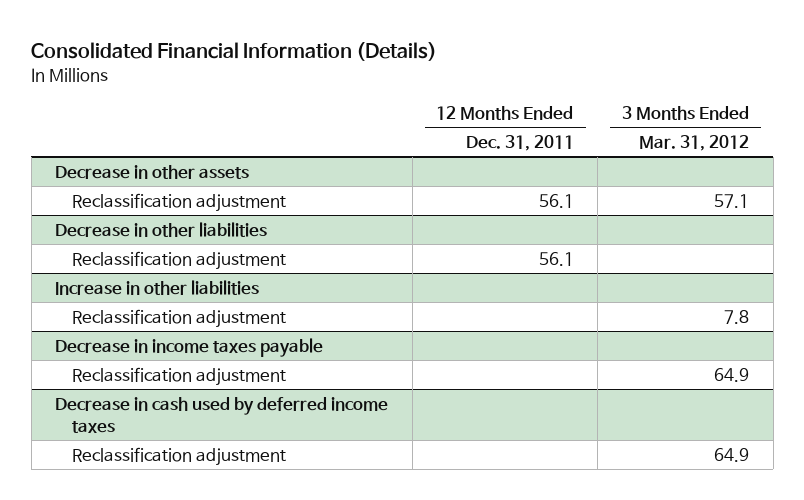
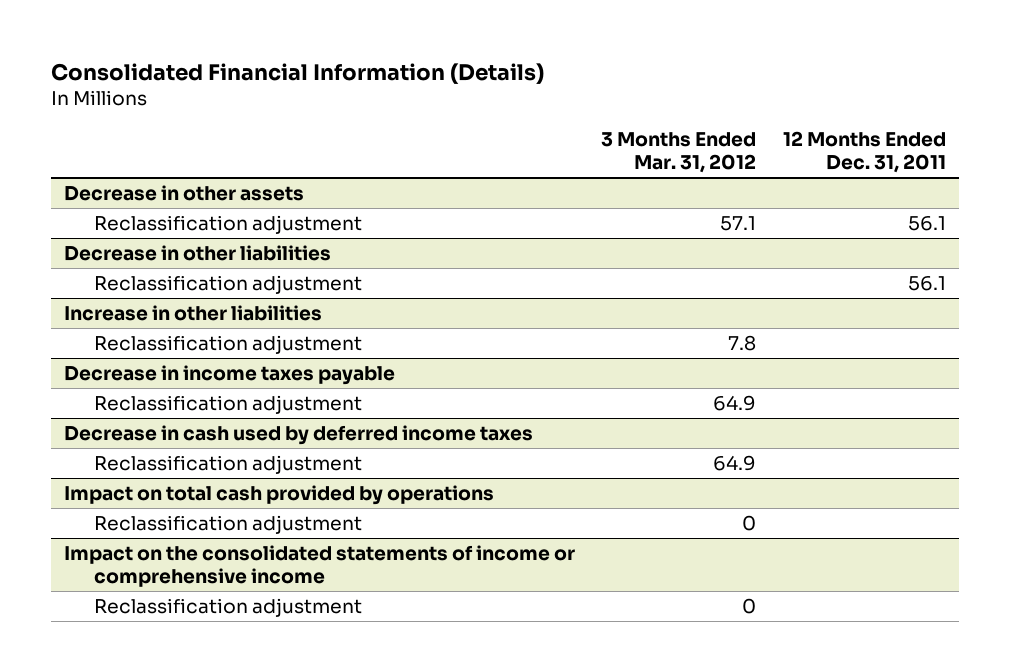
none -> [64,484,495,505] Impact on total cash provided by operations
none -> [93,514,362,534] Reclassification adjustment
none -> [64,544,576,587] Impact on the consolidated statements of income or comprehensive income
none -> [93,597,362,617] Reclassification adjustment

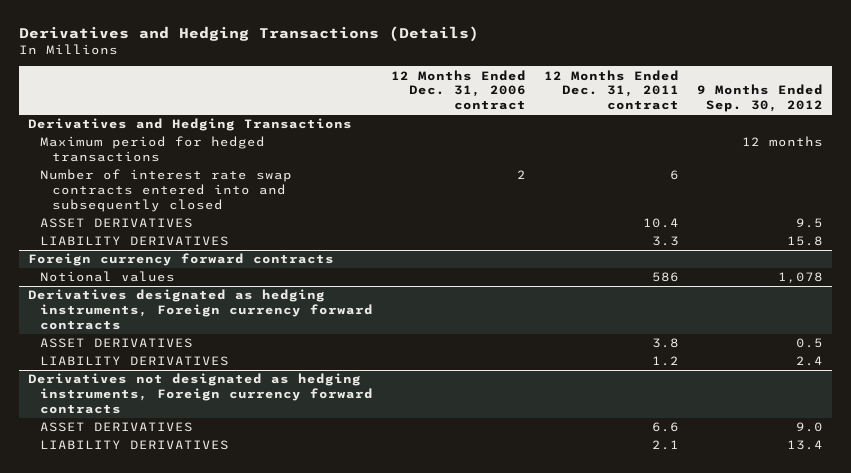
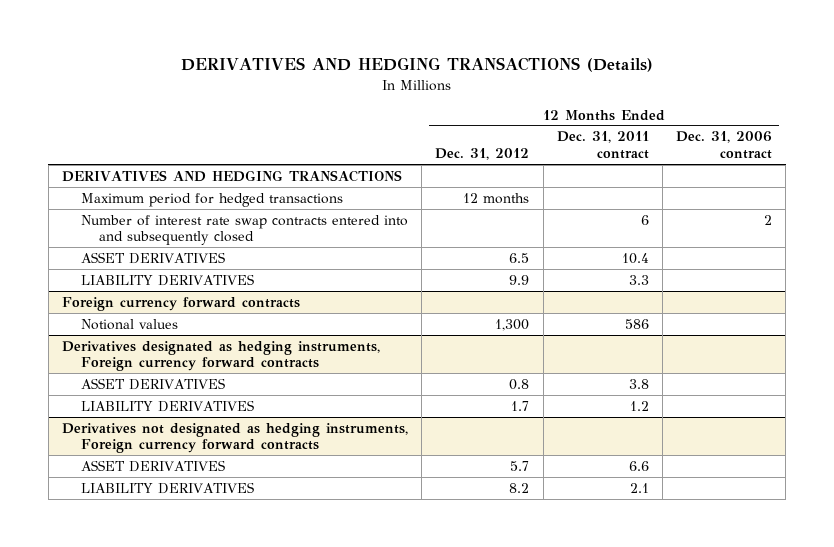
[19,25,480,42] Derivatives and Hedging Transactions (Details) -> [181,57,654,73] DERIVATIVES AND HEDGING TRANSACTIONS (Details)
[696,84,823,113] 9 Months Ended Sep. 30, 2012 -> none
none -> [435,148,530,161] Dec. 31, 2012
[28,118,353,132] Derivatives and Hedging Transactions -> [62,169,403,182] DERIVATIVES AND HEDGING TRANSACTIONS

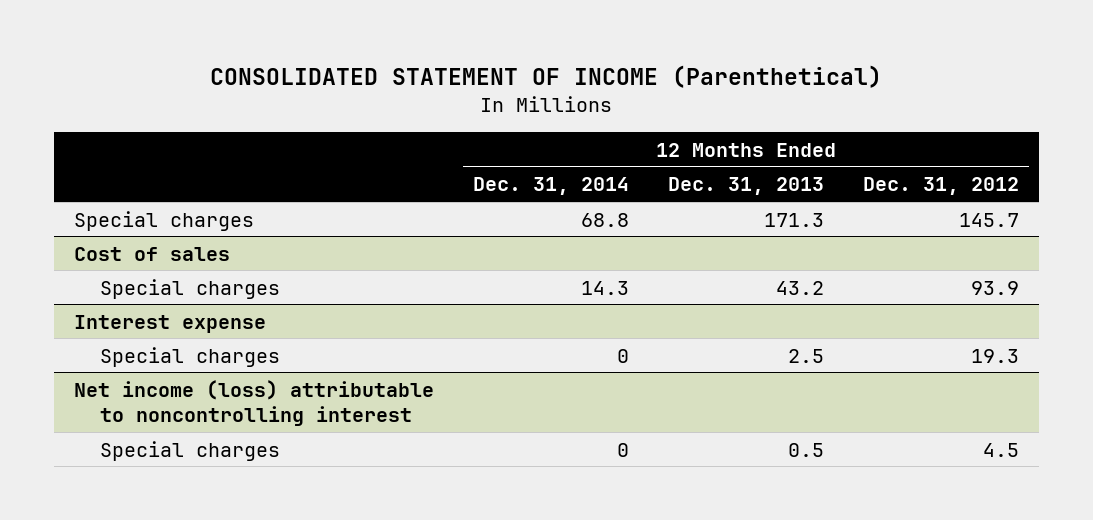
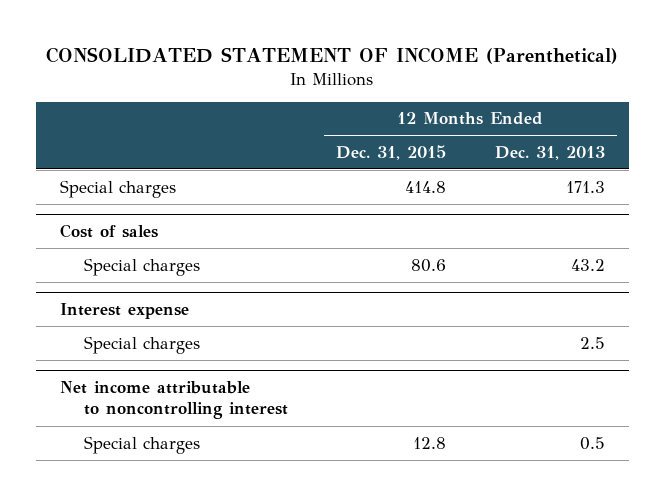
[472,177,629,196] Dec. 31, 2014 -> none
[863,177,1020,196] Dec. 31, 2012 -> none
none -> [336,144,447,160] Dec. 31, 2015
[73,379,434,427] Net income (loss) attributable to noncontrolling interest -> [60,381,288,420] Net income attributable to noncontrolling interest

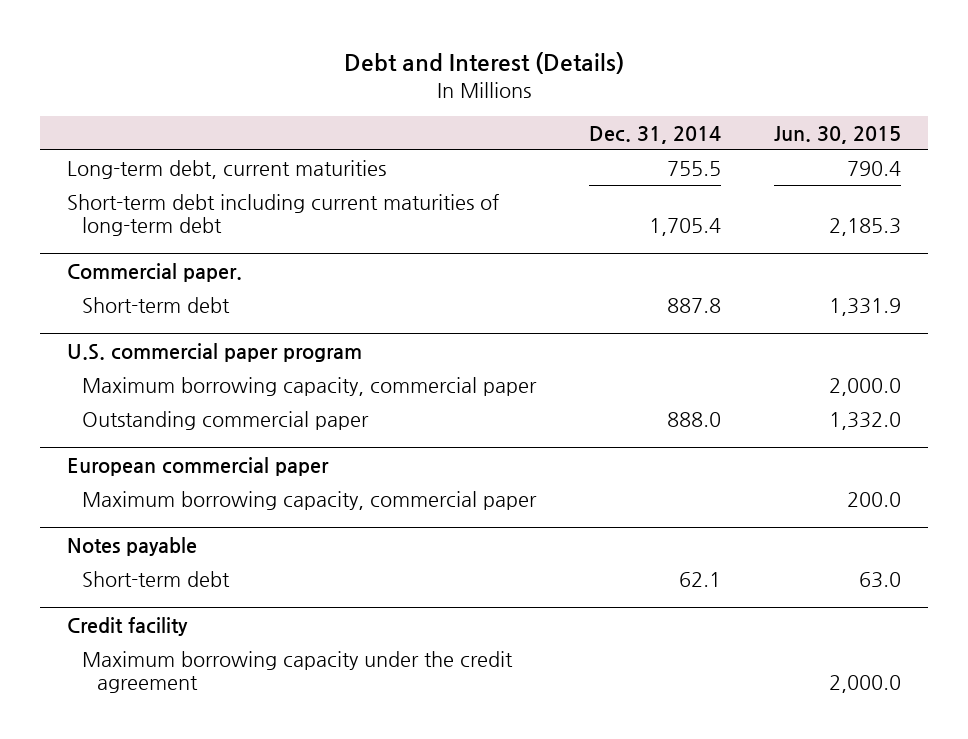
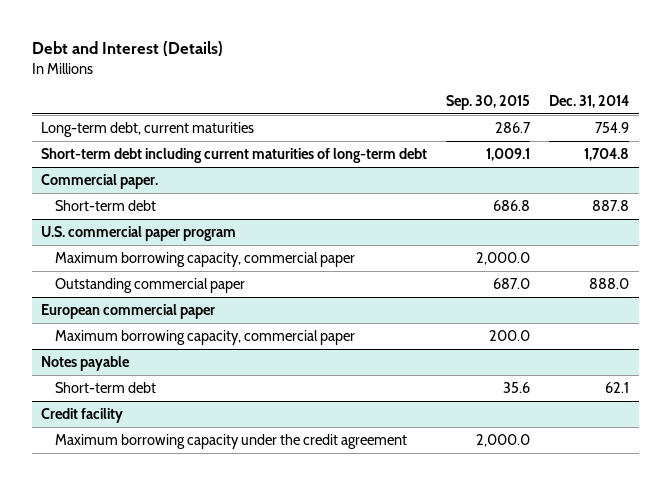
[774,125,902,144] Jun. 30, 2015 -> none
none -> [446,95,531,111] Sep. 30, 2015
[667,160,722,176] 755.5 -> [595,121,630,133] 754.9
[649,218,722,237] 1,705.4 -> [584,147,630,161] 1,704.8

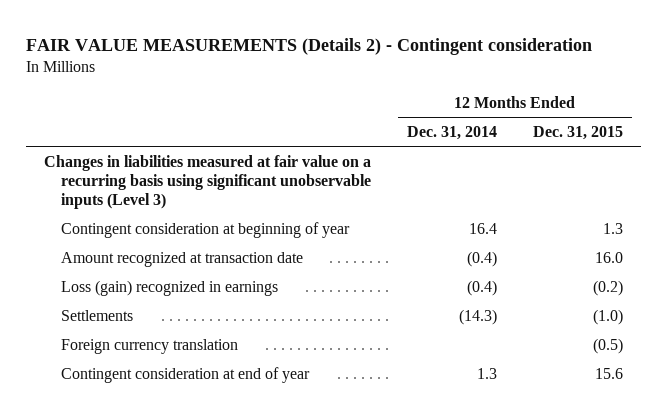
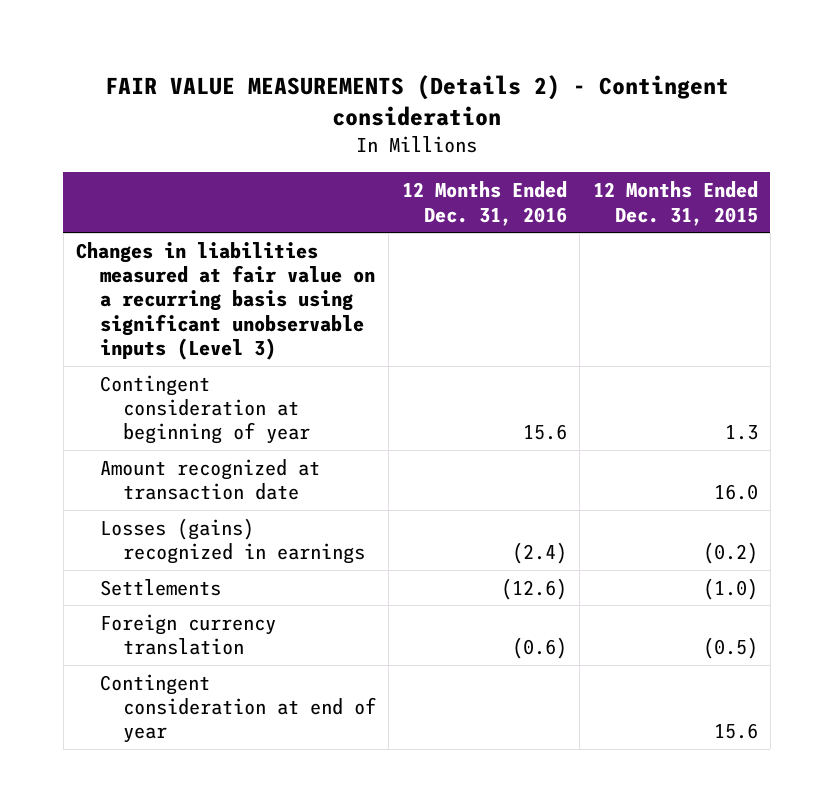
[407,125,498,140] Dec. 31, 2014 -> none
none -> [401,181,567,226] 12 Months Ended Dec. 31, 2016
[61,279,279,296] Loss (gain) recognized in earnings -> [99,517,365,565] Losses (gains) recognized in earnings

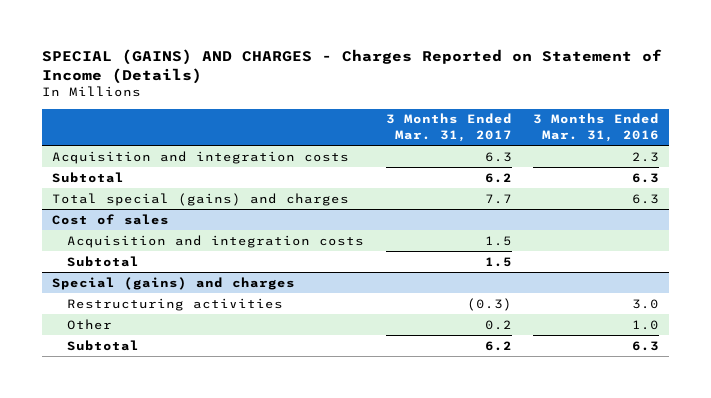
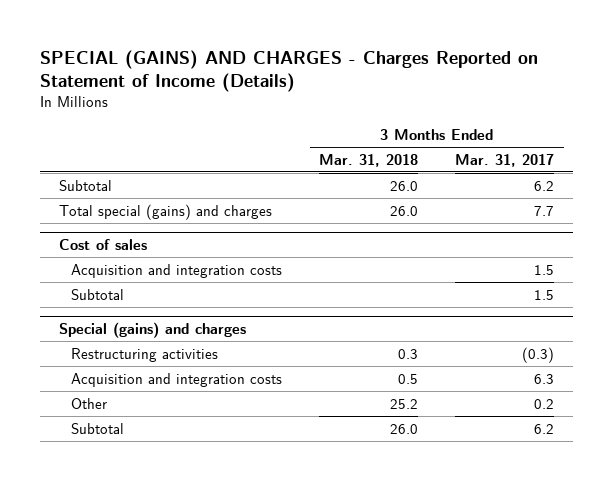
[532,113,659,143] 3 Months Ended Mar. 31, 2016 -> none
none -> [319,153,419,167] Mar. 31, 2018
[52,150,350,164] Acquisition and integration costs -> none
none -> [70,372,282,387] Acquisition and integration costs

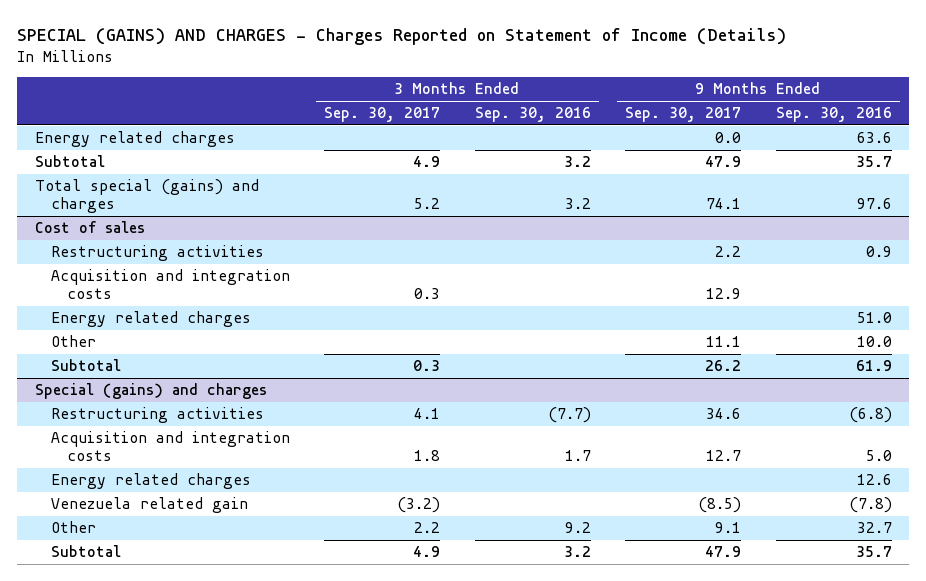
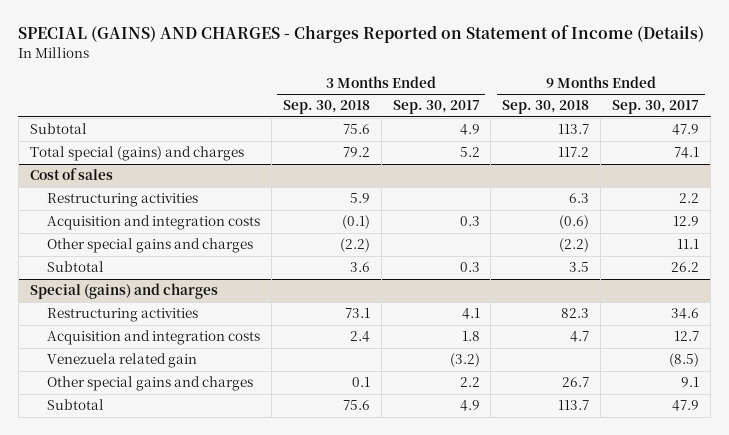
[474,107,591,123] Sep. 30, 2016 -> none
[775,107,892,123] Sep. 30, 2016 -> none
none -> [282,100,370,115] Sep. 30, 2018
none -> [502,100,590,115] Sep. 30, 2018
[34,131,235,148] Energy related charges -> none
[50,311,251,328] Energy related charges -> none
[50,335,96,348] Other -> [47,238,254,254] Other special gains and charges
[50,473,251,490] Energy related charges -> none
[50,521,96,534] Other -> [47,376,254,392] Other special gains and charges

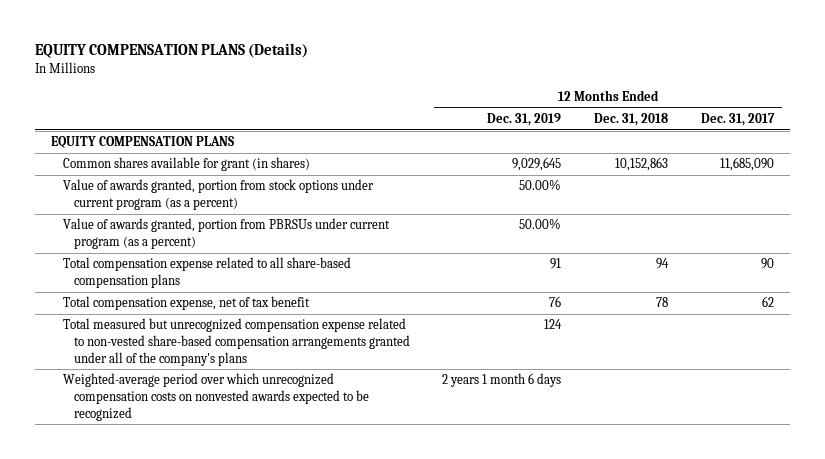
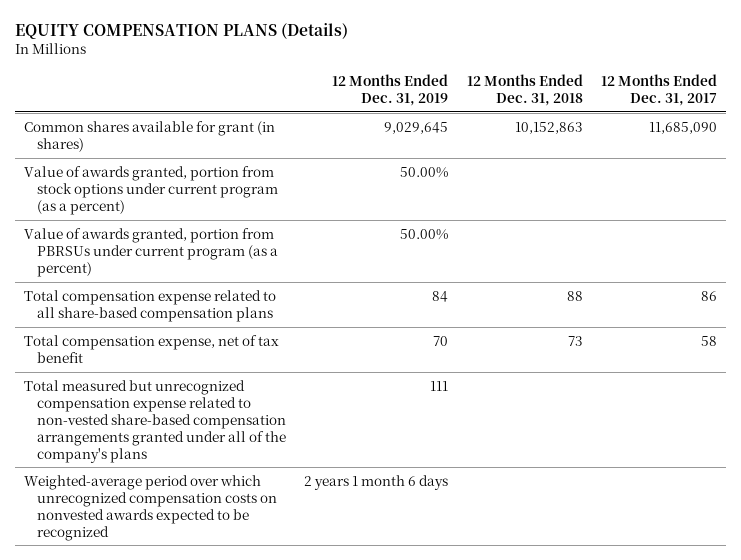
[51,136,235,149] EQUITY COMPENSATION PLANS -> none
[550,258,562,270] 91 -> [432,290,449,302] 84
[656,258,670,270] 94 -> [566,290,583,301] 88
[760,258,774,270] 90 -> [700,290,717,301] 86
[549,296,562,308] 76 -> [433,335,449,346] 70
[656,297,669,308] 78 -> [567,335,583,346] 73
[761,296,774,308] 62 -> [700,335,717,346] 58
[544,319,563,330] 124 -> [430,380,449,391] 111

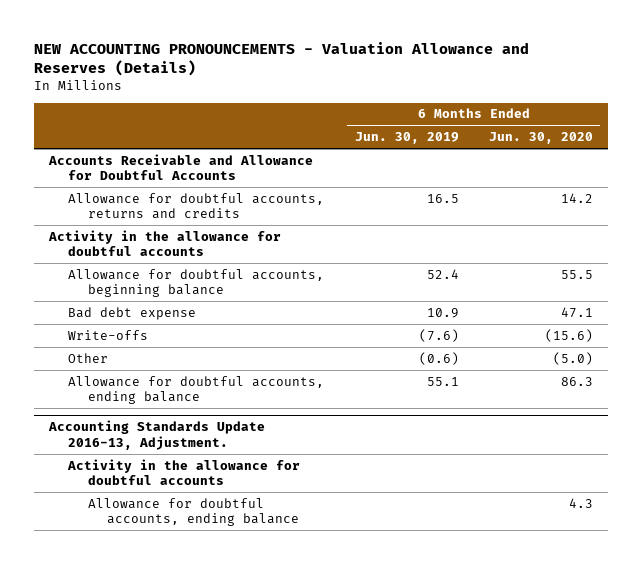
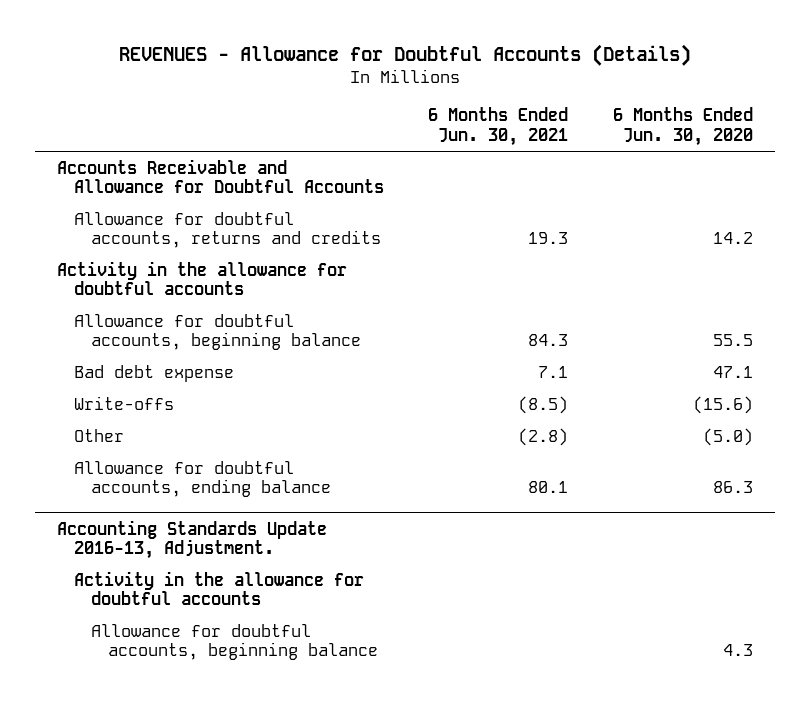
[34,41,530,77] NEW ACCOUNTING PRONOUNCEMENTS - Valuation Allowance and Reserves (Details) -> [118,43,691,66] REVENUES - Allowance for Doubtful Accounts (Details)
[354,132,459,145] Jun. 30, 2019 -> none
none -> [428,107,569,147] 6 Months Ended Jun. 30, 2021
[87,497,300,527] Allowance for doubtful accounts, ending balance -> [90,623,378,661] Allowance for doubtful accounts, beginning balance

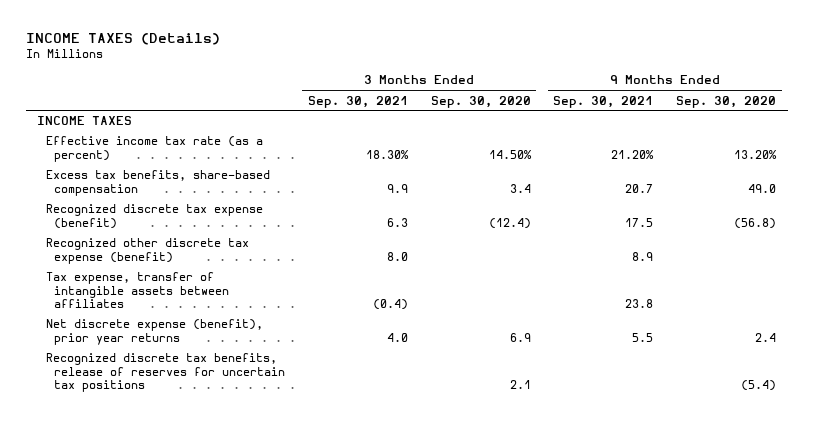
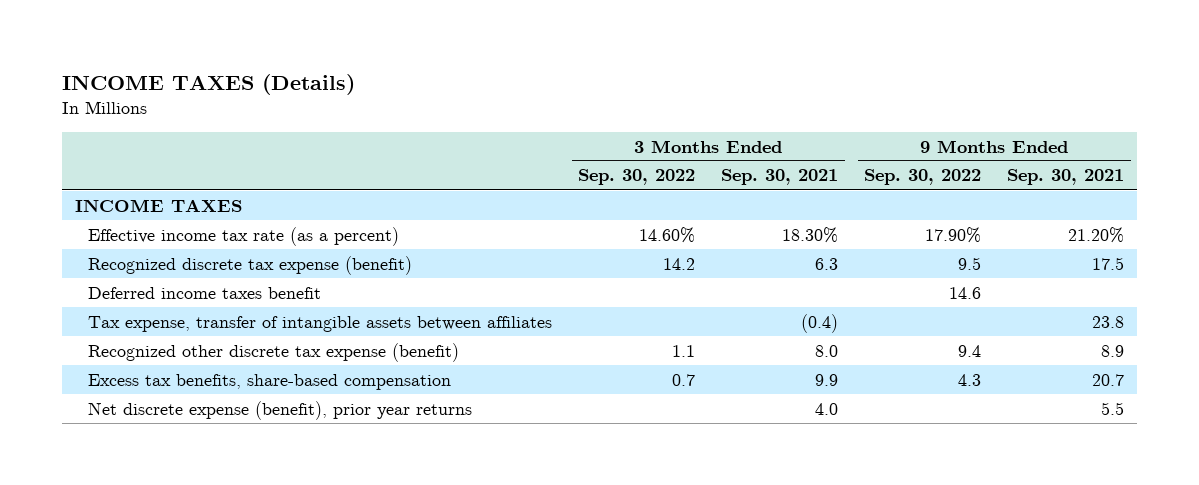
[430,95,531,108] Sep. 30, 2020 -> none
[676,95,777,108] Sep. 30, 2020 -> none
none -> [578,169,696,186] Sep. 30, 2022
none -> [864,169,982,186] Sep. 30, 2022
none -> [88,286,322,299] Deferred income taxes benefit
[45,238,249,264] Recognized other discrete tax expense (benefit) -> [88,342,460,362] Recognized other discrete tax expense (benefit)
[45,170,270,196] Excess tax benefits, share-based compensation -> [88,373,452,390] Excess tax benefits, share-based compensation
[45,353,285,393] Recognized discrete tax benefits, release of reserves for uncertain tax positions -> none

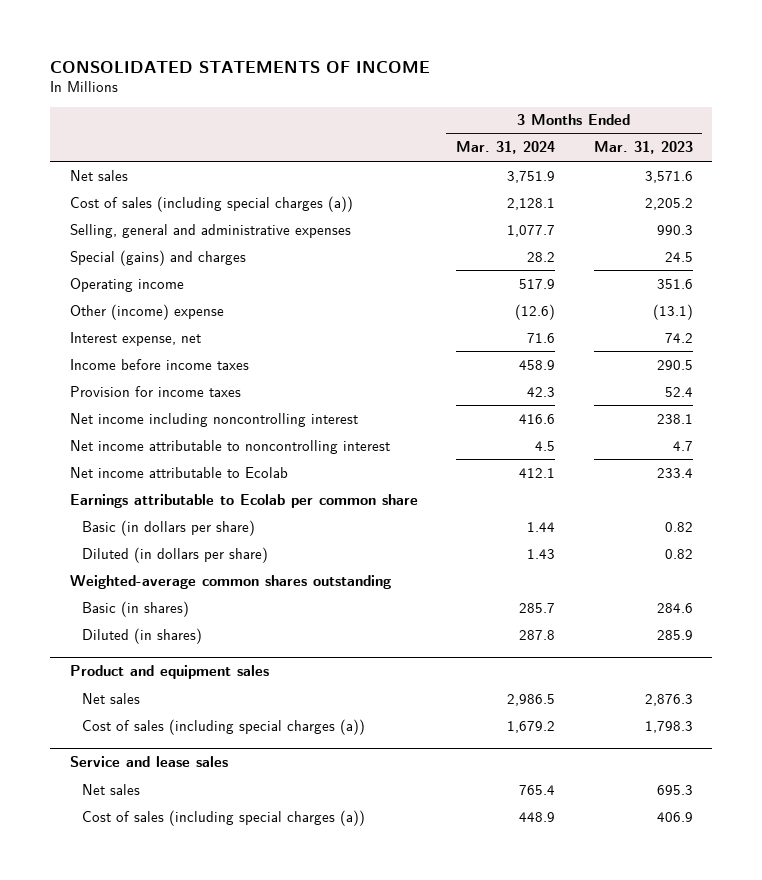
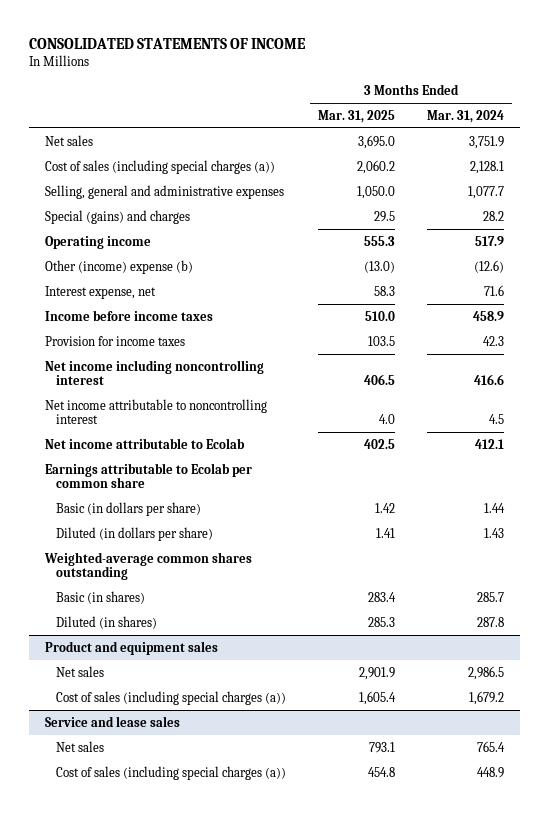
[593,141,693,155] Mar. 31, 2023 -> none
none -> [317,109,395,123] Mar. 31, 2025
[69,303,224,320] Other (income) expense -> [45,259,194,274] Other (income) expense (b)

